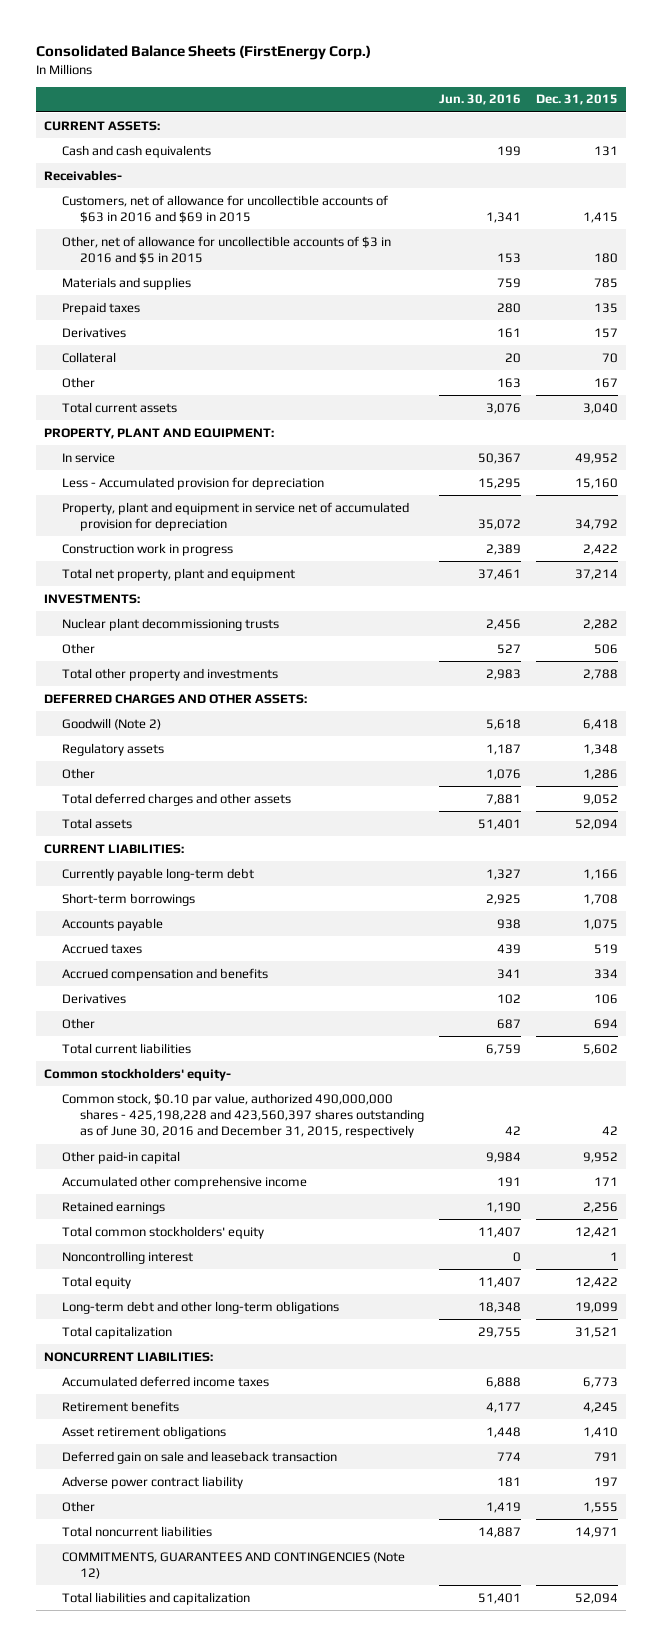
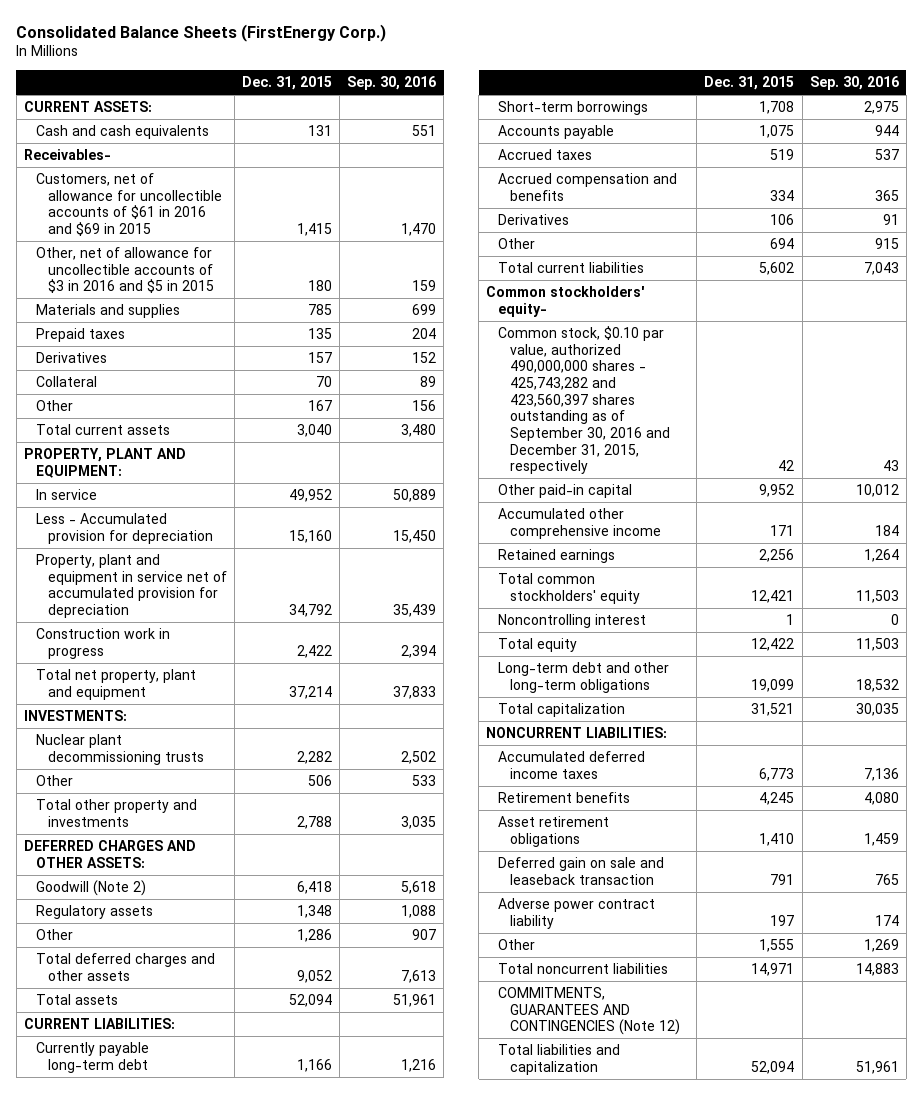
[439,94,522,106] Jun. 30, 2016 -> none
none -> [347,76,437,91] Sep. 30, 2016
[61,194,388,223] Customers, net of allowance for uncollectible accounts of $63 in 2016 and $69 in 2015 -> [35,172,222,236] Customers, net of allowance for uncollectible accounts of $61 in 2016 and $69 in 2015
[61,1092,425,1139] Common stock, $0.10 par value, authorized 490,000,000 shares - 425,198,228 and 423,560,397 shares outstanding as of June 30, 2016 and December 31, 2015, respectively -> [498,325,671,475] Common stock, $0.10 par value, authorized 490,000,000 shares - 425,743,282 and 423,560,397 shares outstanding as of September 30, 2016 and December 31, 2015, respectively

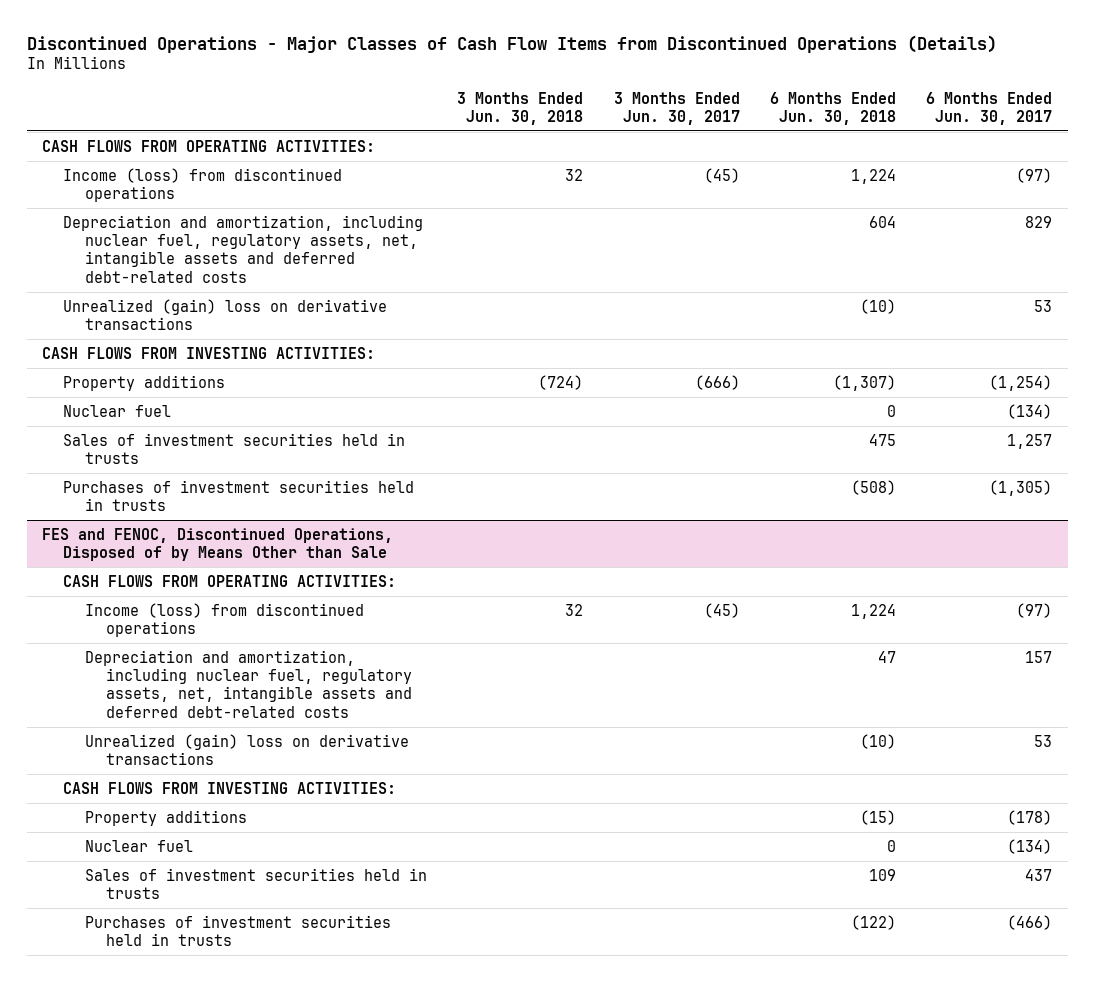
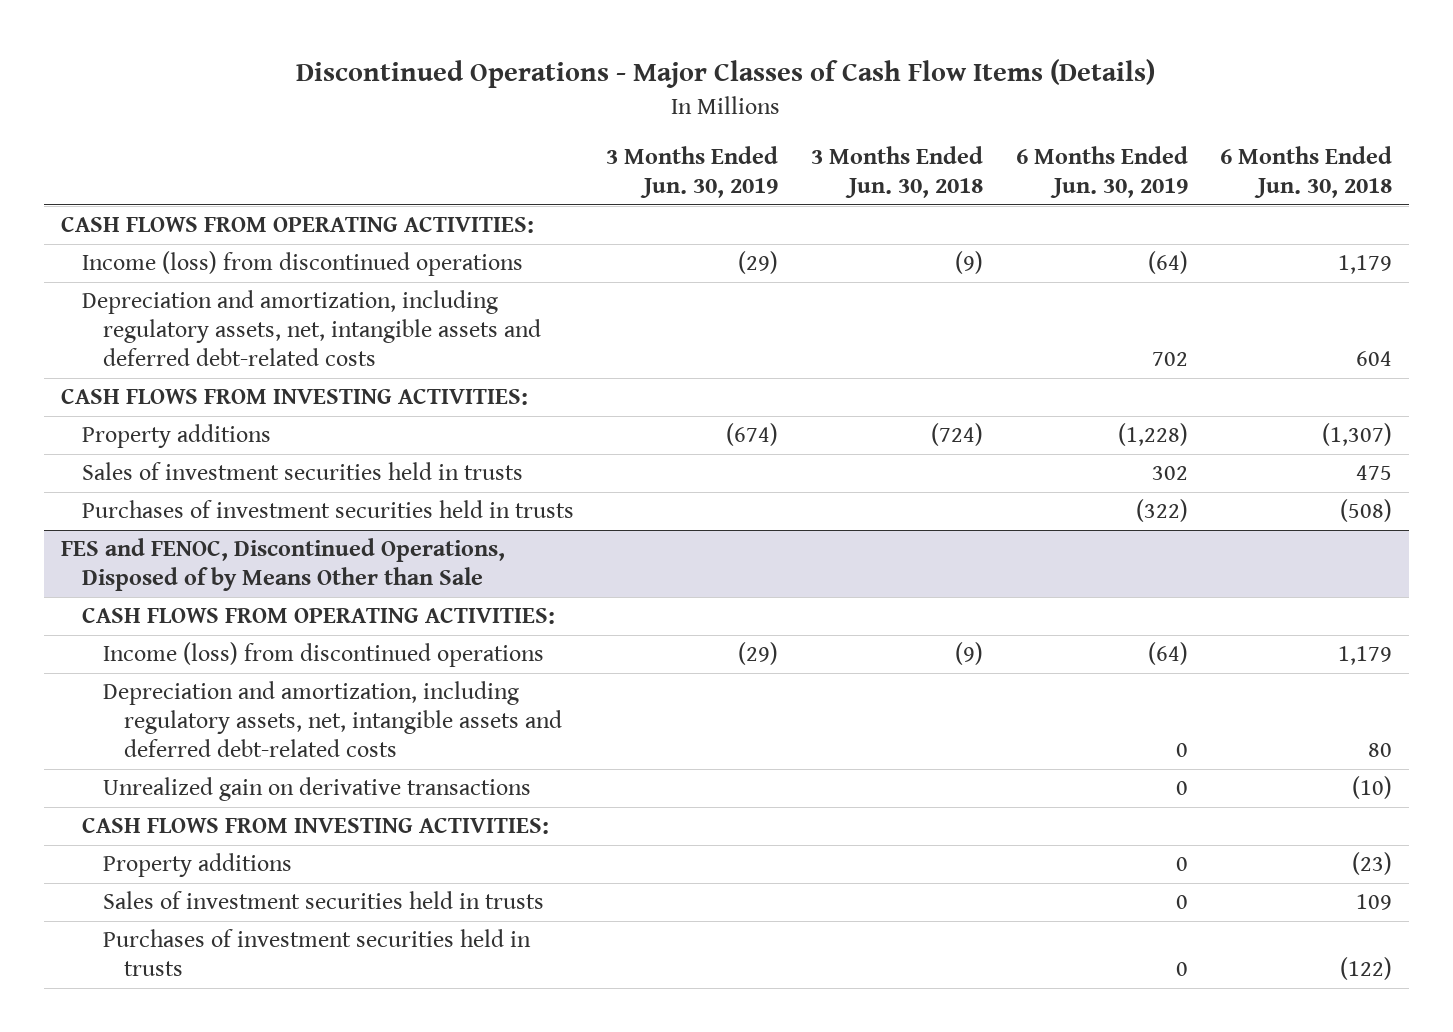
[26,34,997,53] Discontinued Operations - Major Classes of Cash Flow Items from Discontinued Operations (Details) -> [296,59,1156,89] Discontinued Operations - Major Classes of Cash Flow Items (Details)
[613,91,740,125] 3 Months Ended Jun. 30, 2017 -> none
[926,91,1053,125] 6 Months Ended Jun. 30, 2017 -> none
none -> [606,146,779,198] 3 Months Ended Jun. 30, 2019
none -> [1015,146,1188,198] 6 Months Ended Jun. 30, 2019
[63,298,388,330] Unrealized (gain) loss on derivative transactions -> none
[565,168,584,181] 32 -> [955,251,984,275] (9)
[850,168,896,184] 1,224 -> [1338,255,1393,275] 1,179
[63,214,424,283] Depreciation and amortization, including nuclear fuel, regulatory assets, net, intangible assets and deferred debt-related costs -> [81,290,542,367] Depreciation and amortization, including regulatory assets, net, intangible assets and deferred debt-related costs
[63,404,172,417] Nuclear fuel -> none
[565,603,584,616] 32 -> [955,642,984,666] (9)
[850,603,896,619] 1,224 -> [1338,646,1393,666] 1,179
[84,649,413,718] Depreciation and amortization, including nuclear fuel, regulatory assets, net, intangible assets and deferred debt-related costs -> [103,681,563,758] Depreciation and amortization, including regulatory assets, net, intangible assets and deferred debt-related costs
[877,650,896,663] 47 -> [1368,743,1393,758] 80
[84,733,409,765] Unrealized (gain) loss on derivative transactions -> [103,777,532,802] Unrealized gain on derivative transactions
[84,839,193,852] Nuclear fuel -> none
[859,809,896,825] (15) -> [1352,852,1393,876] (23)

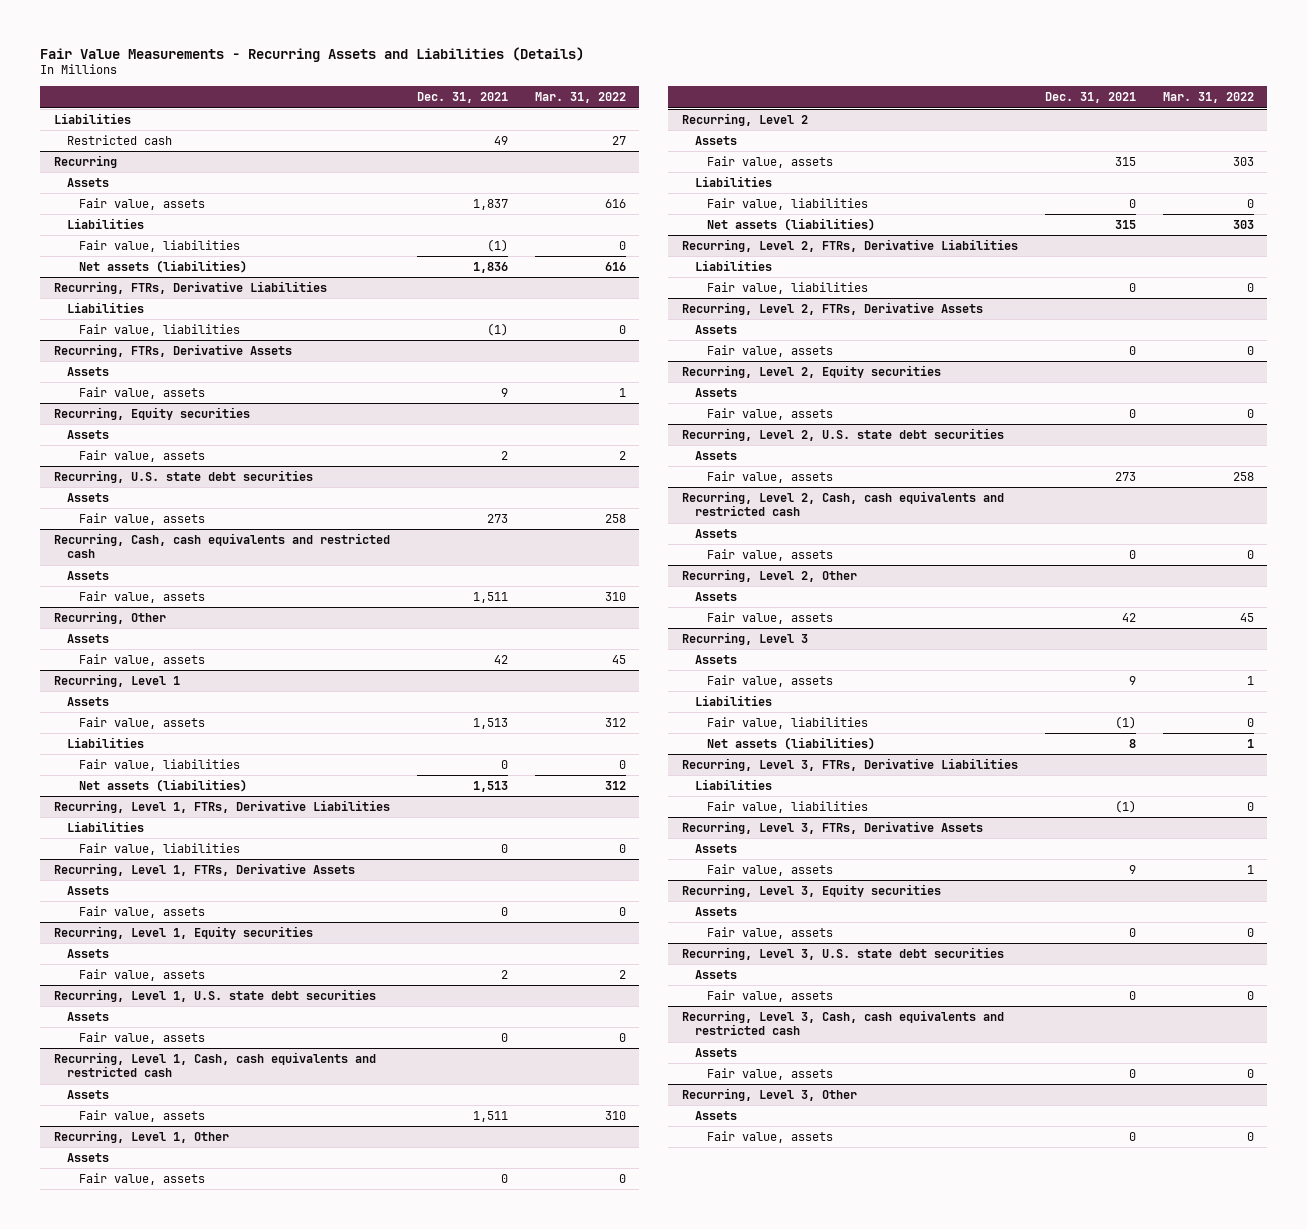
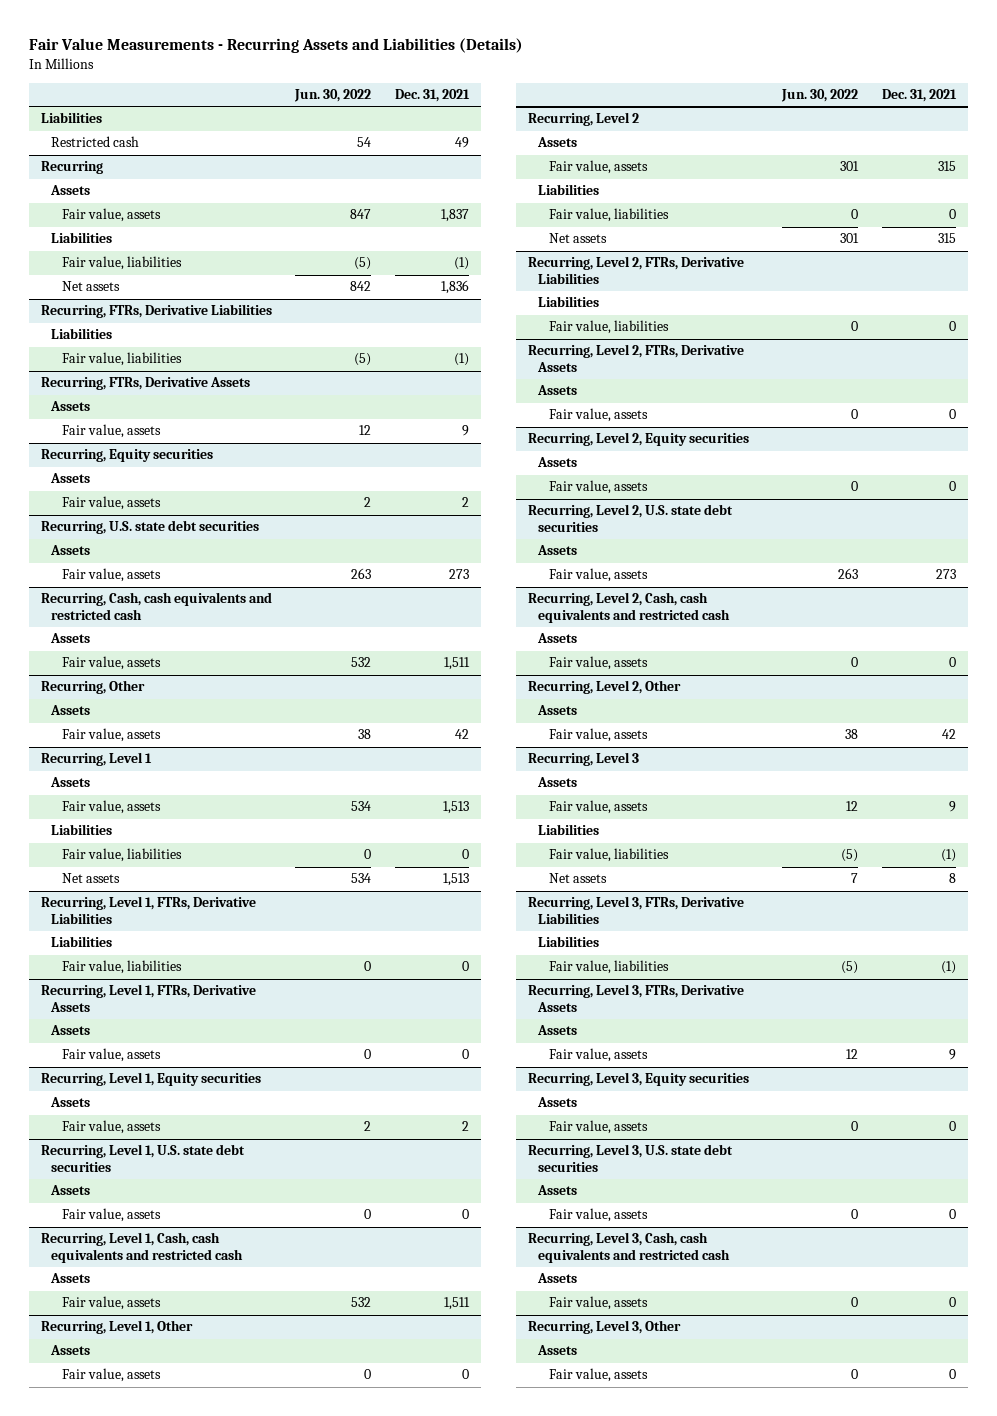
[534,92,626,104] Mar. 31, 2022 -> none
none -> [294,89,372,103] Jun. 30, 2022
[79,260,248,274] Net assets (liabilities) -> [61,281,120,292] Net assets
[79,779,248,793] Net assets (liabilities) -> [61,873,120,884] Net assets
[707,218,876,232] Net assets (liabilities) -> [548,233,607,244] Net assets
[707,737,876,751] Net assets (liabilities) -> [548,873,607,884] Net assets

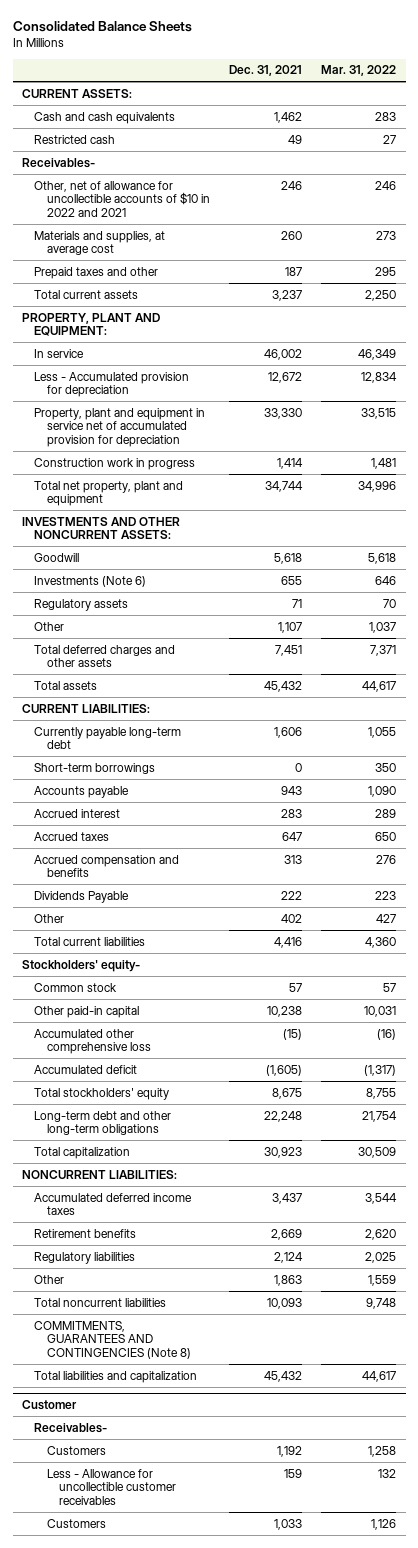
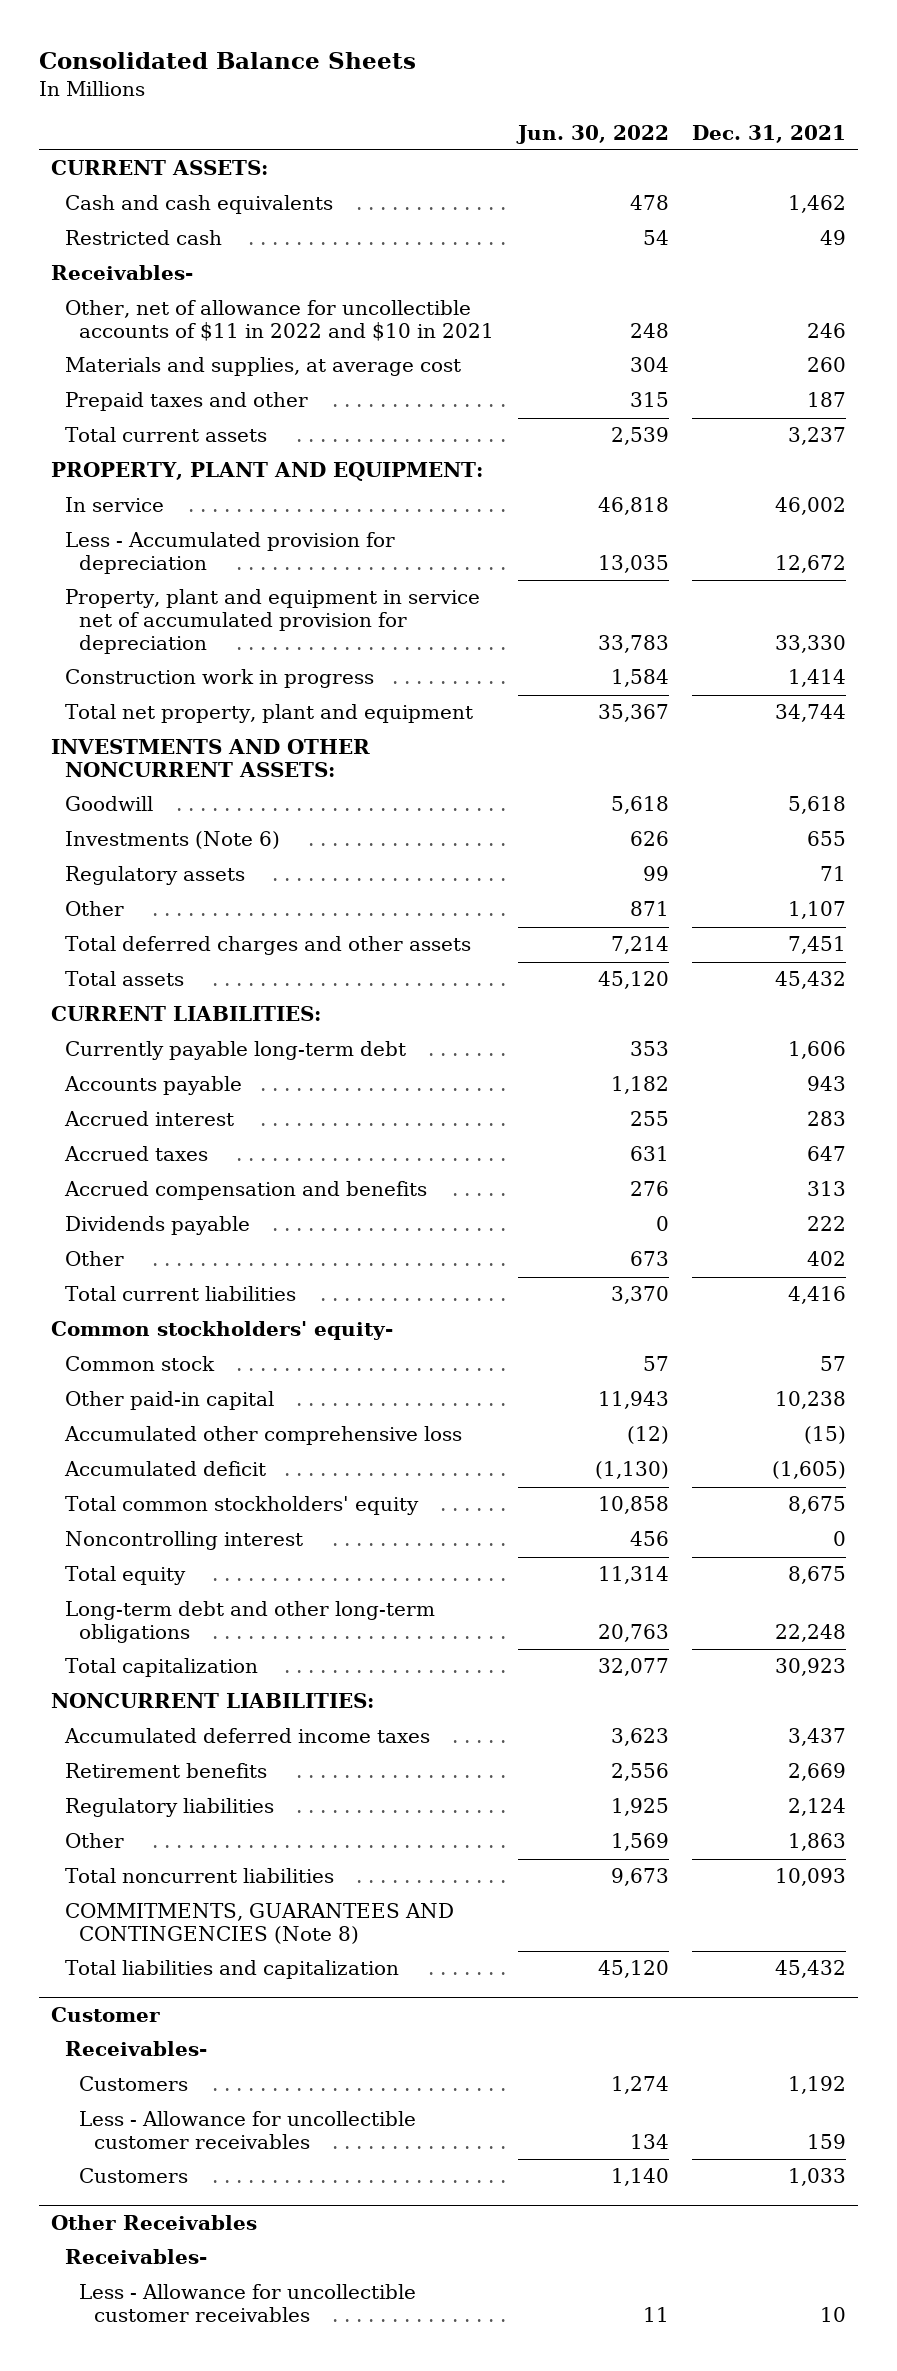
[321,65,397,77] Mar. 31, 2022 -> none
none -> [515,124,669,144] Jun. 30, 2022
[34,180,210,218] Other, net of allowance for uncollectible accounts of $10 in 2022 and 2021 -> [65,300,495,341] Other, net of allowance for uncollectible accounts of $11 in 2022 and $10 in 2021
[34,762,156,774] Short-term borrowings -> none
[34,890,130,903] Dividends Payable -> [65,1216,251,1236] Dividends payable
[22,959,141,972] Stockholders' equity- -> [50,1321,393,1341] Common stockholders' equity-
[34,1087,170,1100] Total stockholders' equity -> [65,1496,420,1516] Total common stockholders' equity
none -> [65,1531,304,1551] Noncontrolling interest
none -> [65,1566,187,1586] Total equity
none -> [50,2214,257,2230] Other Receivables
none -> [65,2249,208,2265] Receivables-
none -> [79,2284,417,2322] Less - Allowance for uncollectible customer receivables

